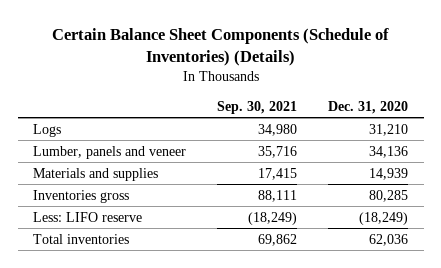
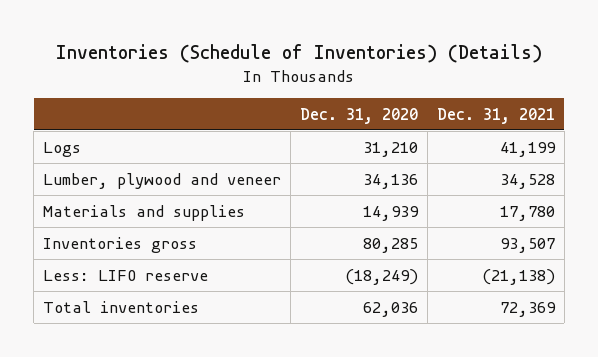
[51,27,389,66] Certain Balance Sheet Components (Schedule of Inventories) (Details) -> [55,44,542,64] Inventories (Schedule of Inventories) (Details)
[217,100,298,114] Sep. 30, 2021 -> none
none -> [436,107,555,124] Dec. 31, 2021
[33,145,187,159] Lumber, panels and veneer -> [43,172,282,189] Lumber, plywood and veneer

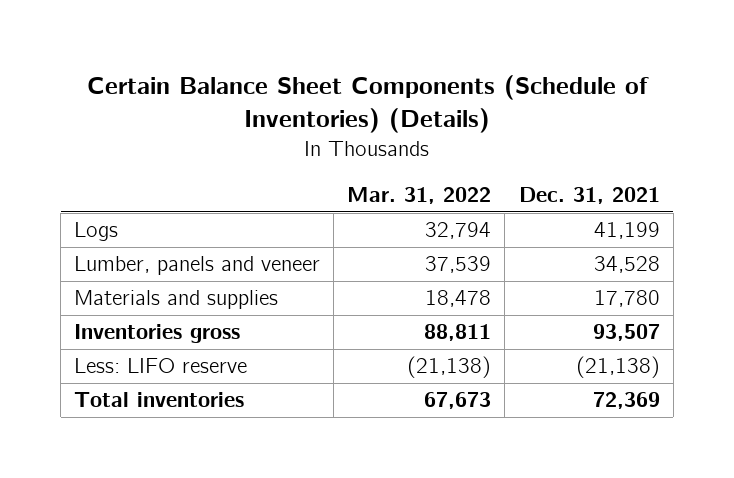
[55,44,542,64] Inventories (Schedule of Inventories) (Details) -> [86,74,649,134] Certain Balance Sheet Components (Schedule of Inventories) (Details)
[299,107,418,124] Dec. 31, 2020 -> none
none -> [347,187,492,205] Mar. 31, 2022
[43,172,282,189] Lumber, plywood and veneer -> [74,256,321,276] Lumber, panels and veneer

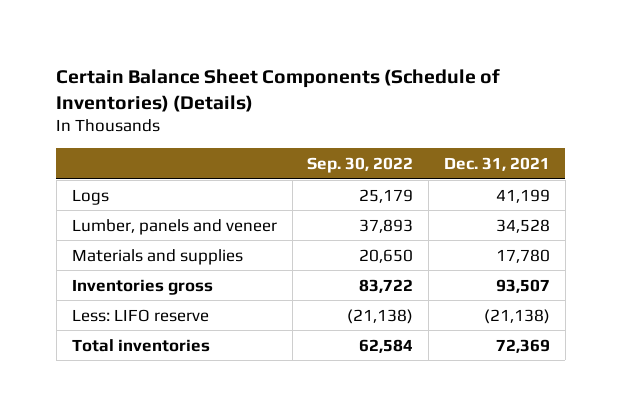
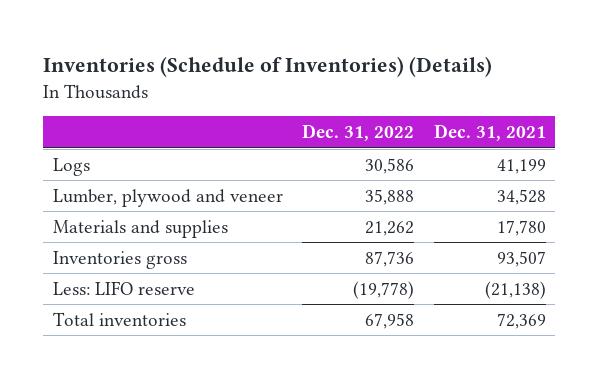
[56,68,501,112] Certain Balance Sheet Components (Schedule of Inventories) (Details) -> [43,56,493,78] Inventories (Schedule of Inventories) (Details)
[307,156,414,173] Sep. 30, 2022 -> none
none -> [302,124,415,142] Dec. 31, 2022
[71,218,277,235] Lumber, panels and veneer -> [52,188,283,207] Lumber, plywood and veneer

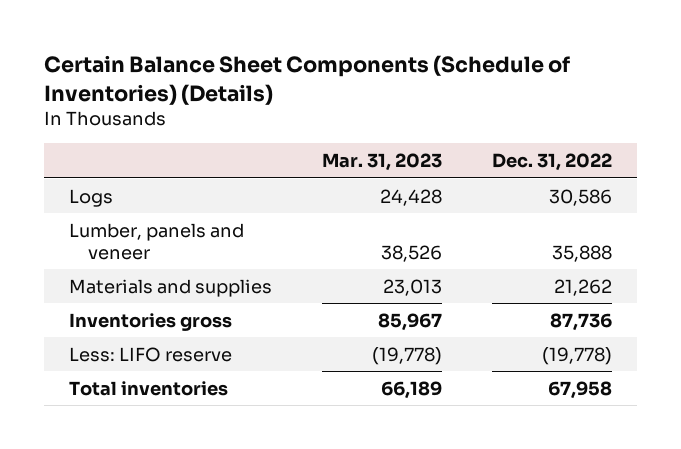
[43,56,493,78] Inventories (Schedule of Inventories) (Details) -> [43,55,570,105] Certain Balance Sheet Components (Schedule of Inventories) (Details)
[433,124,546,142] Dec. 31, 2021 -> none
none -> [322,153,443,172] Mar. 31, 2023
[52,188,283,207] Lumber, plywood and veneer -> [69,222,245,261] Lumber, panels and veneer

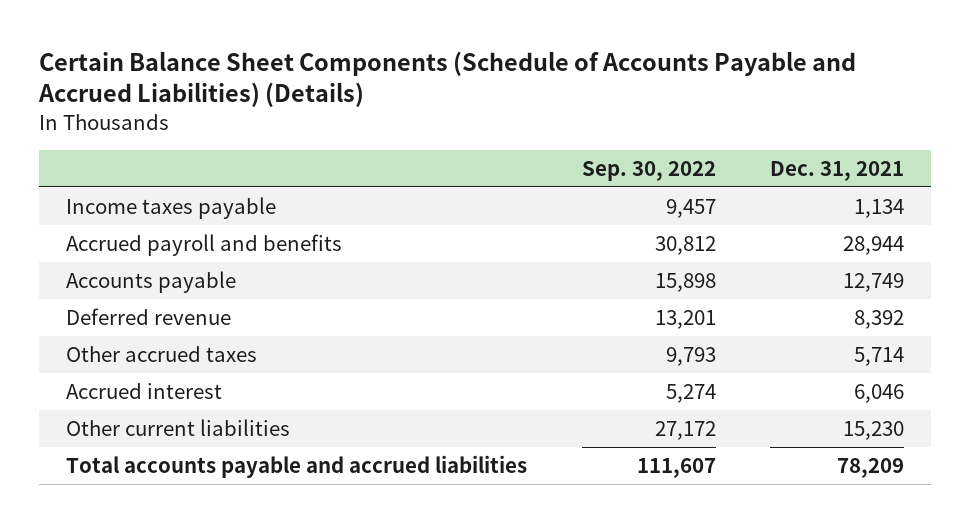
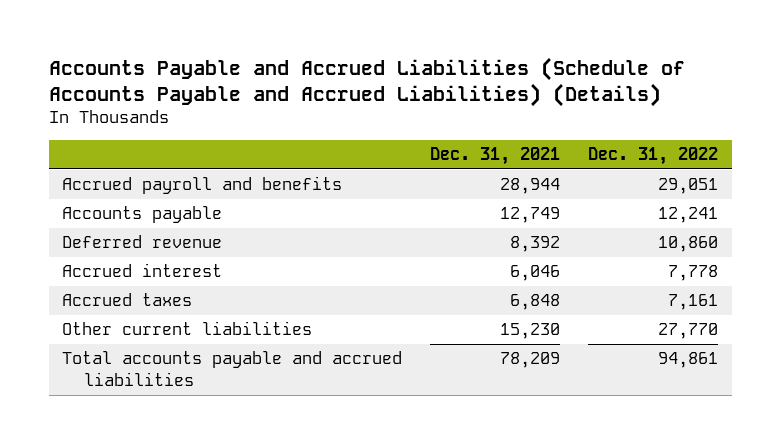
[37,50,856,108] Certain Balance Sheet Components (Schedule of Accounts Payable and Accrued Liabilities) (Details) -> [48,56,685,107] Accounts Payable and Accrued Liabilities (Schedule of Accounts Payable and Accrued Liabilities) (Details)
[581,160,716,181] Sep. 30, 2022 -> none
none -> [587,147,718,166] Dec. 31, 2022
[66,196,277,219] Income taxes payable -> none
[66,345,258,362] Other accrued taxes -> none
none -> [62,293,193,307] Accrued taxes

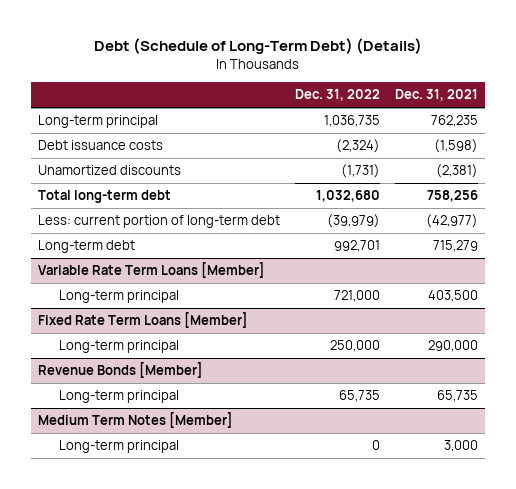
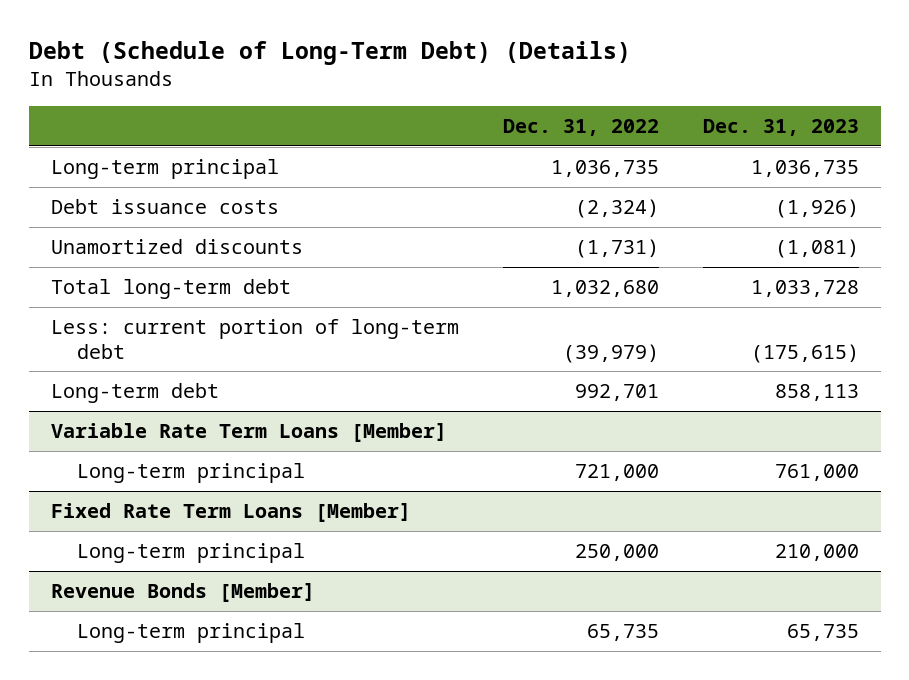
[394,89,478,102] Dec. 31, 2021 -> none
none -> [702,118,859,136] Dec. 31, 2023
[38,412,234,429] Medium Term Notes [Member] -> none
[58,440,179,454] Long-term principal -> none

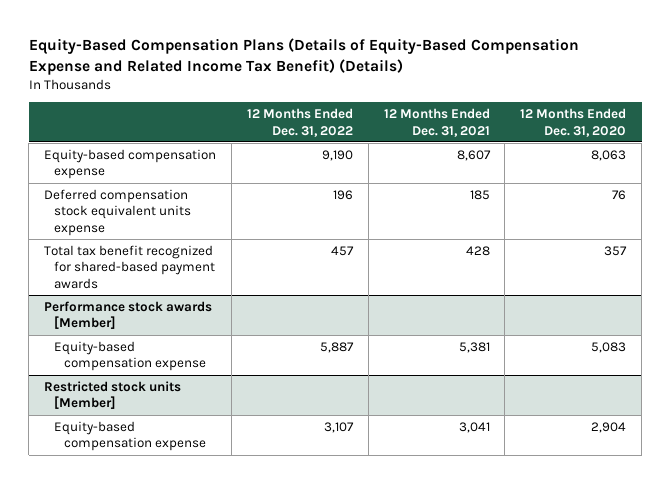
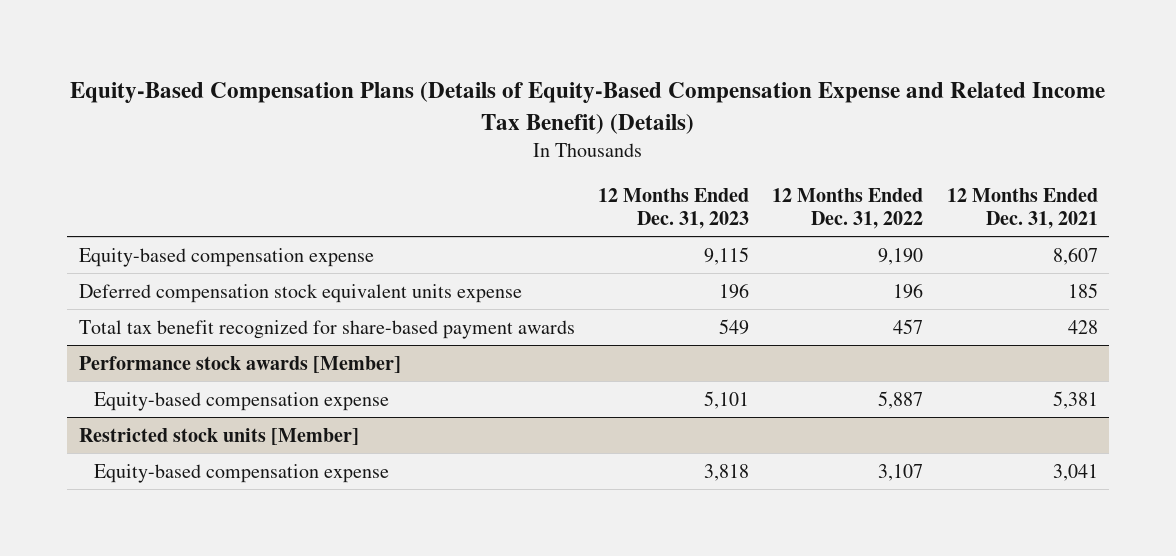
[520,108,627,137] 12 Months Ended Dec. 31, 2020 -> none
none -> [597,187,749,230] 12 Months Ended Dec. 31, 2023
[44,244,216,289] Total tax benefit recognized for shared-based payment awards -> [78,319,575,339] Total tax benefit recognized for share-based payment awards

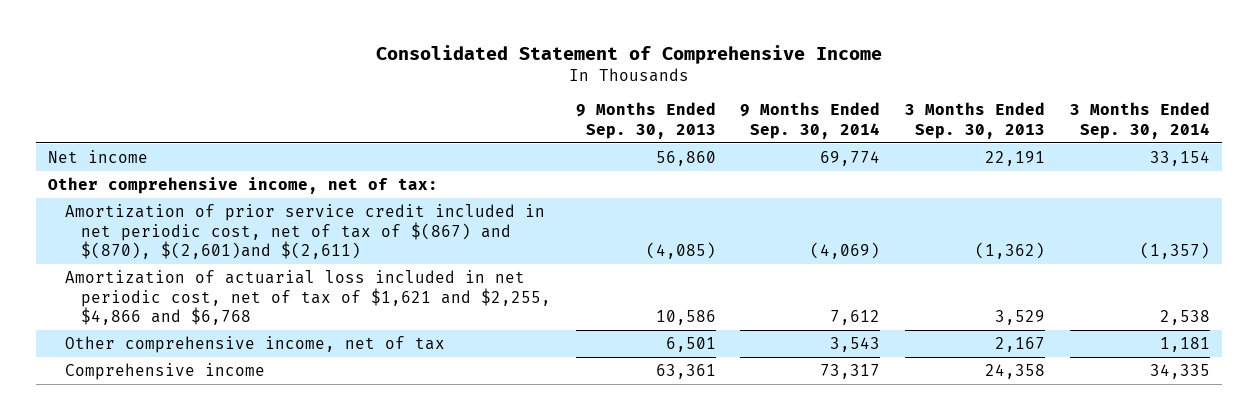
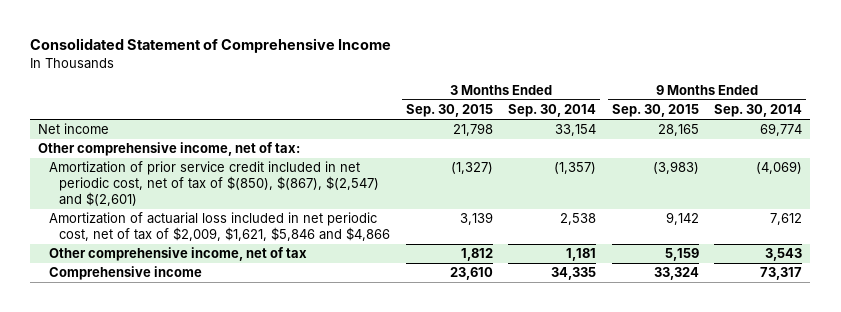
[575,102,716,139] 9 Months Ended Sep. 30, 2013 -> none
[905,102,1046,139] 3 Months Ended Sep. 30, 2013 -> none
none -> [405,104,493,118] Sep. 30, 2015
none -> [611,104,699,118] Sep. 30, 2015
[64,203,545,260] Amortization of prior service credit included in net periodic cost, net of tax of $(867) and $(870), $(2,601)and $(2,611) -> [48,161,380,207] Amortization of prior service credit included in net periodic cost, net of tax of $(850), $(867), $(2,547) and $(2,601)
[64,269,552,326] Amortization of actuarial loss included in net periodic cost, net of tax of $1,621 and $2,255, $4,866 and $6,768 -> [48,212,391,242] Amortization of actuarial loss included in net periodic cost, net of tax of $2,009, $1,621, $5,846 and $4,866

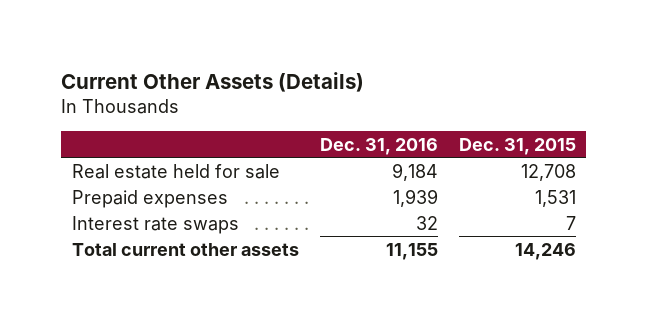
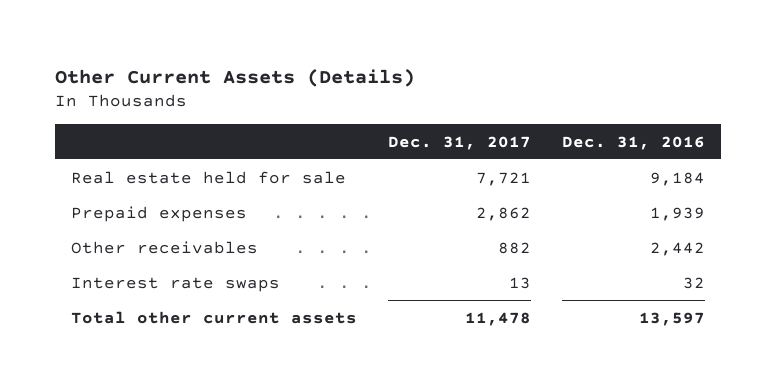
[61,72,365,93] Current Other Assets (Details) -> [55,68,416,87] Other Current Assets (Details)
[458,137,576,155] Dec. 31, 2015 -> none
none -> [387,135,531,150] Dec. 31, 2017
none -> [70,240,258,254] Other receivables
[71,242,299,256] Total current other assets -> [70,310,357,324] Total other current assets
[385,242,438,260] 11,155 -> [639,311,706,326] 13,597

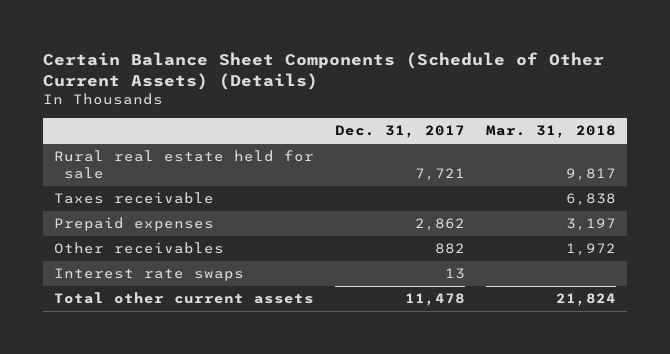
[55,68,416,87] Other Current Assets (Details) -> [43,51,605,90] Certain Balance Sheet Components (Schedule of Other Current Assets) (Details)
[562,135,706,150] Dec. 31, 2016 -> none
none -> [486,125,617,139] Mar. 31, 2018
[70,170,346,184] Real estate held for sale -> [53,150,314,180] Rural real estate held for sale
none -> [53,192,214,205] Taxes receivable

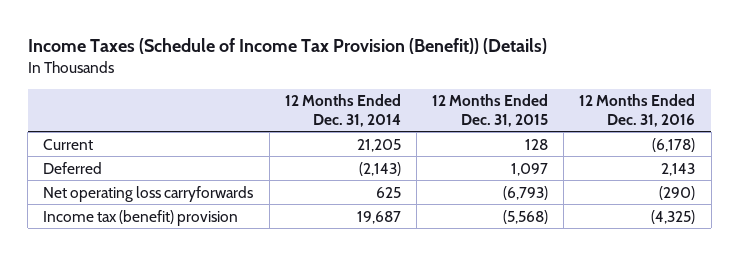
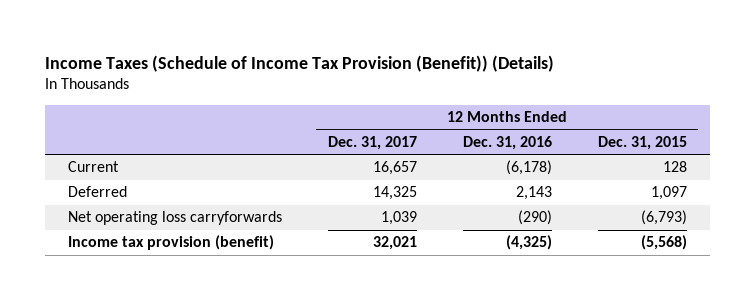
[284,94,401,127] 12 Months Ended Dec. 31, 2014 -> none
none -> [327,136,417,151] Dec. 31, 2017
[43,209,239,226] Income tax (benefit) provision -> [67,235,274,251] Income tax provision (benefit)

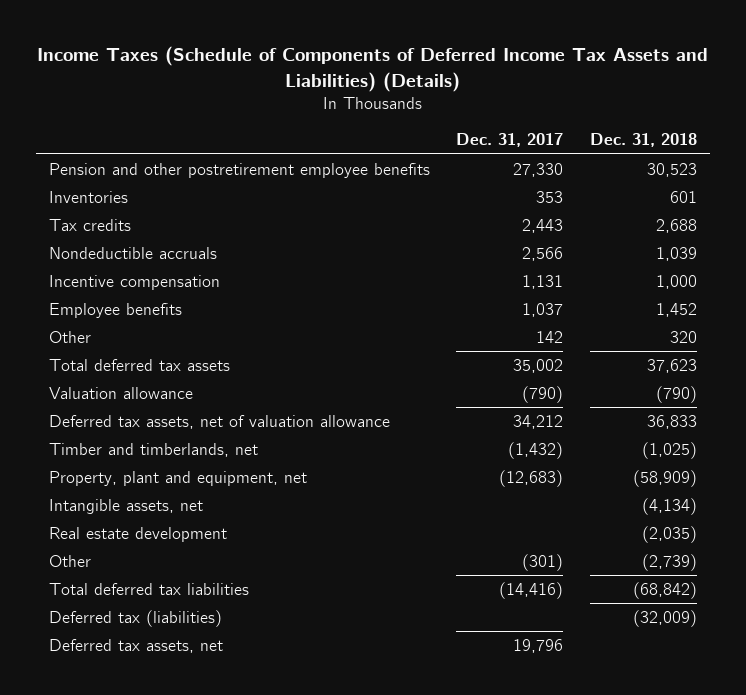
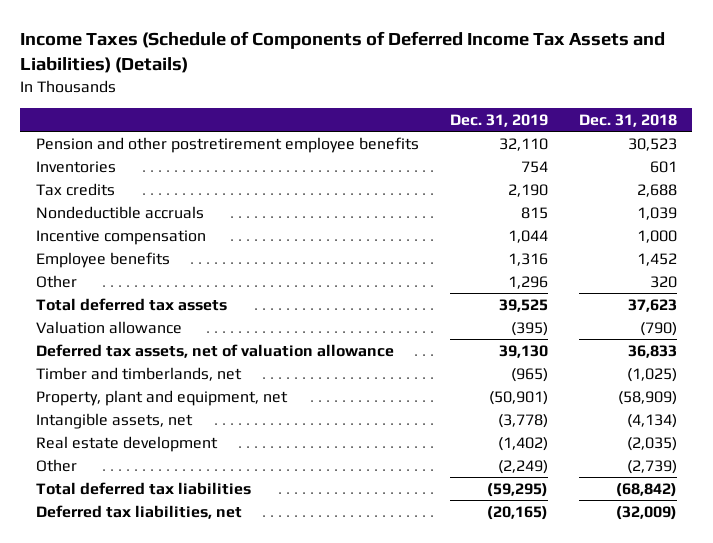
[456,133,564,148] Dec. 31, 2017 -> none
none -> [449,113,548,127] Dec. 31, 2019
[48,638,223,653] Deferred tax assets, net -> none
[48,609,222,627] Deferred tax (liabilities) -> [35,504,242,519] Deferred tax liabilities, net

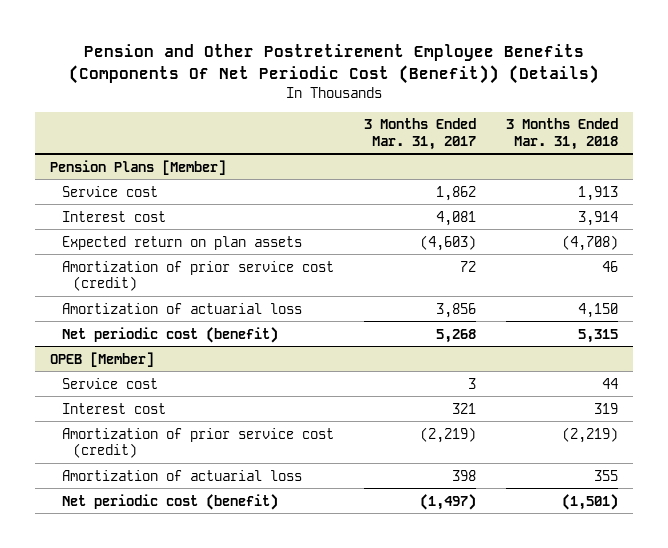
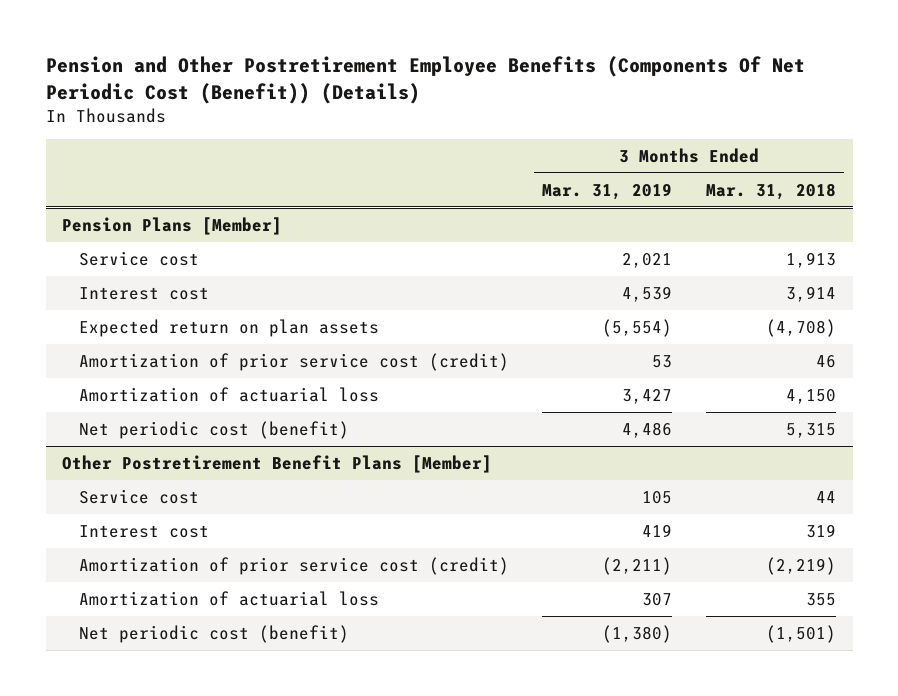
[363,118,476,150] 3 Months Ended Mar. 31, 2017 -> none
none -> [542,182,673,200] Mar. 31, 2019
[49,351,154,367] OPEB [Member] -> [62,454,493,473] Other Postretirement Benefit Plans [Member]

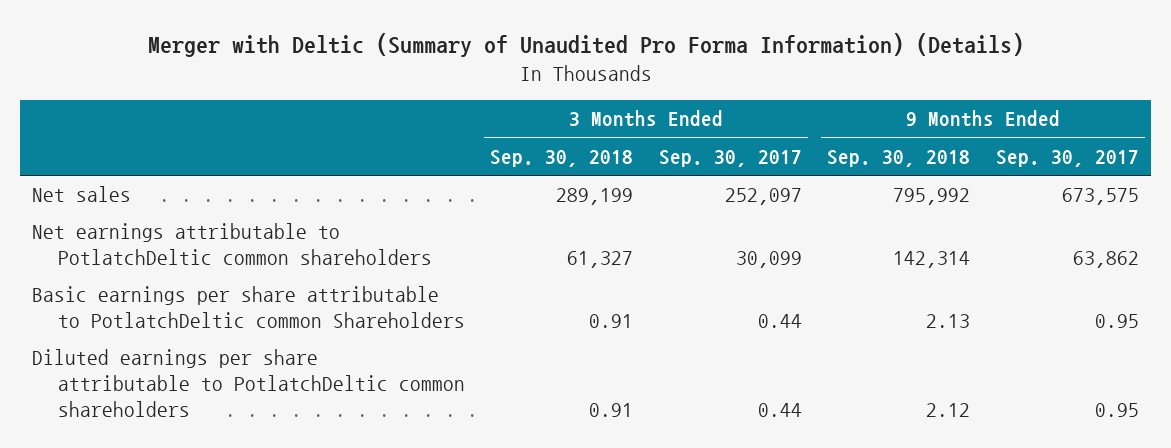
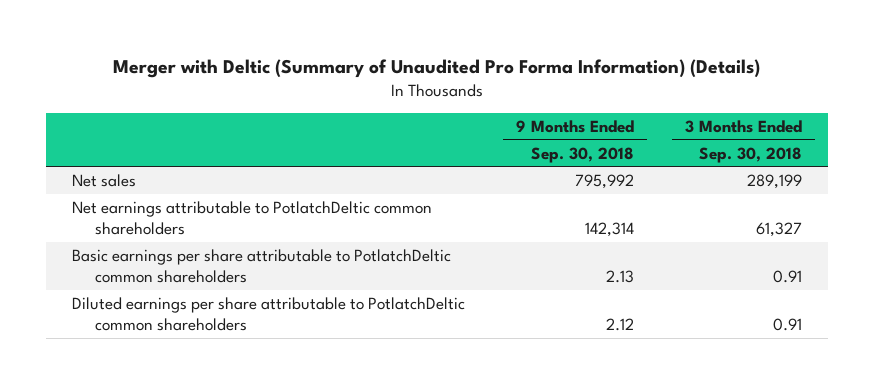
[658,149,802,167] Sep. 30, 2017 -> none
[995,149,1139,167] Sep. 30, 2017 -> none
[32,286,465,329] Basic earnings per share attributable to PotlatchDeltic common Shareholders -> [71,249,451,284] Basic earnings per share attributable to PotlatchDeltic common shareholders

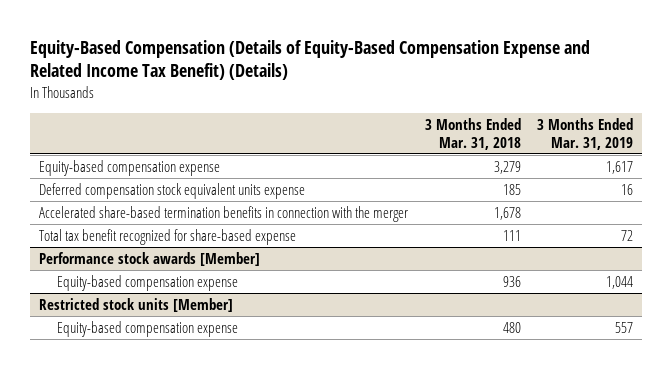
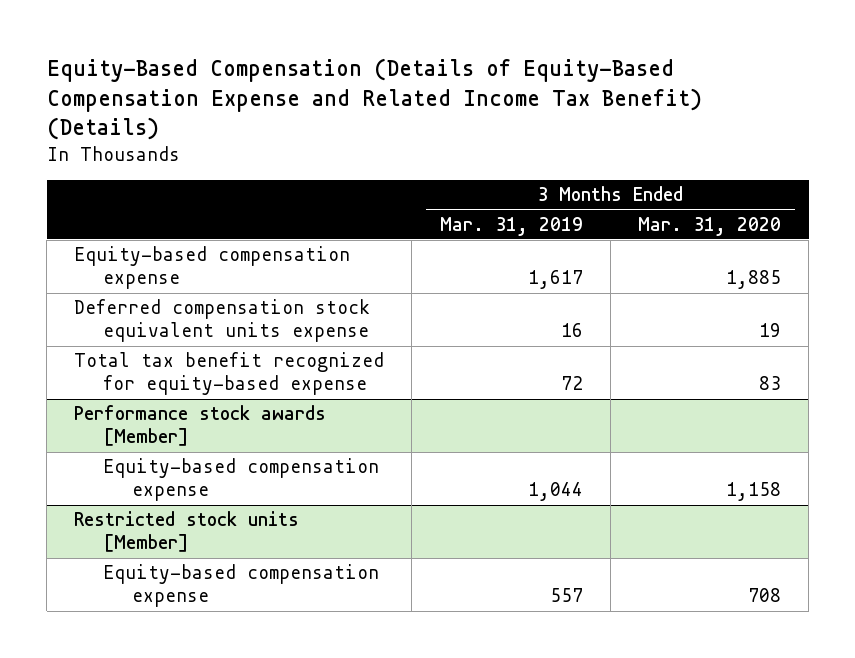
[424,117,521,150] 3 Months Ended Mar. 31, 2018 -> none
none -> [638,216,782,236] Mar. 31, 2020
[38,205,408,222] Accelerated share-based termination benefits in connection with the merger -> none
[38,228,296,245] Total tax benefit recognized for share-based expense -> [74,352,385,396] Total tax benefit recognized for equity-based expense

